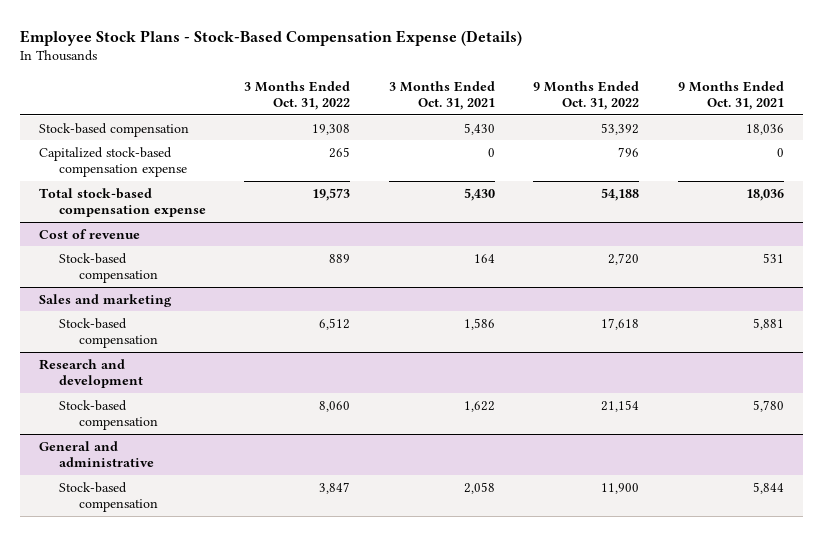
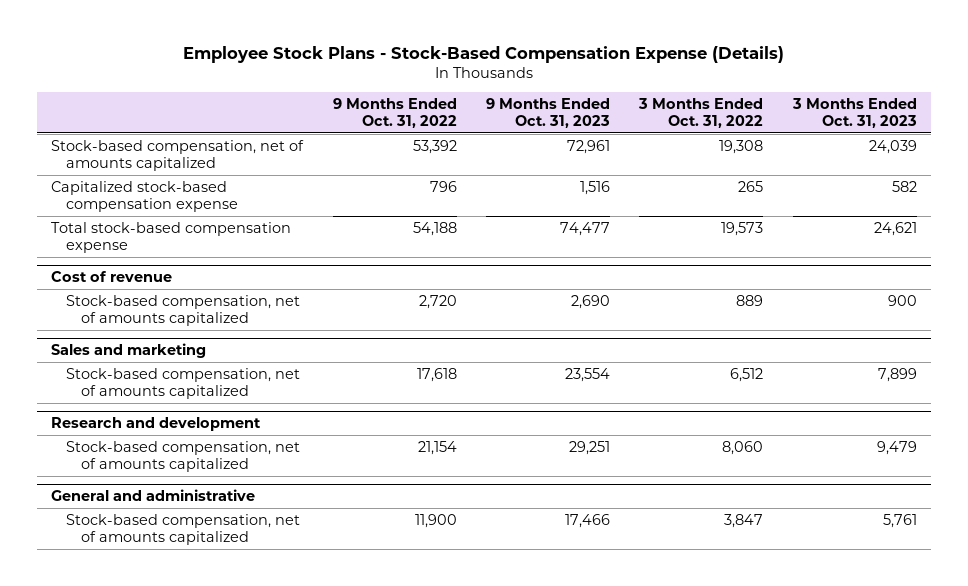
[388,80,495,111] 3 Months Ended Oct. 31, 2021 -> none
[677,80,784,111] 9 Months Ended Oct. 31, 2021 -> none
none -> [485,98,610,129] 9 Months Ended Oct. 31, 2023
none -> [791,98,917,129] 3 Months Ended Oct. 31, 2023
[39,122,190,137] Stock-based compensation -> [51,139,305,171] Stock-based compensation, net of amounts capitalized
[59,252,158,283] Stock-based compensation -> [66,294,301,326] Stock-based compensation, net of amounts capitalized
[59,317,158,348] Stock-based compensation -> [66,367,301,399] Stock-based compensation, net of amounts capitalized
[59,399,158,430] Stock-based compensation -> [66,440,301,472] Stock-based compensation, net of amounts capitalized
[59,481,158,512] Stock-based compensation -> [66,513,301,545] Stock-based compensation, net of amounts capitalized

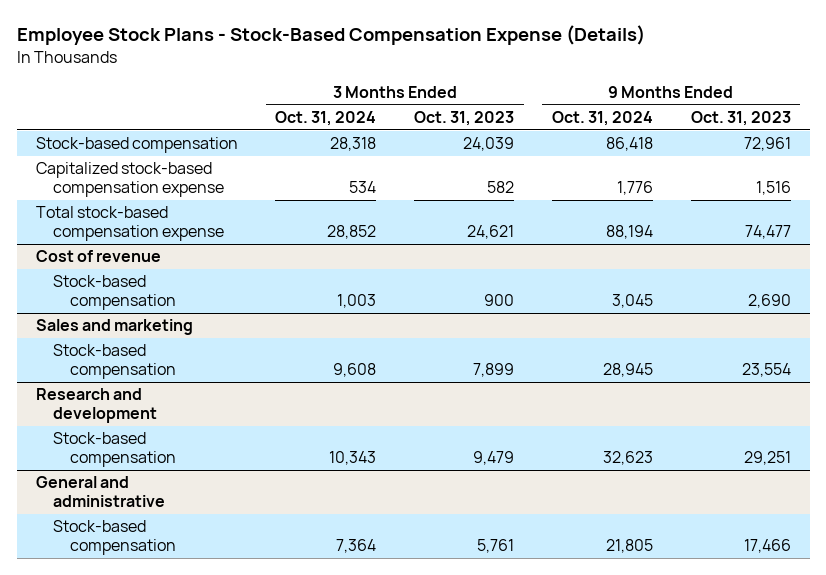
[332,98,457,129] 9 Months Ended Oct. 31, 2022 -> none
[638,98,764,129] 3 Months Ended Oct. 31, 2022 -> none
none -> [275,110,377,126] Oct. 31, 2024
none -> [551,110,653,126] Oct. 31, 2024
[51,139,305,171] Stock-based compensation, net of amounts capitalized -> [35,137,238,154] Stock-based compensation
[66,294,301,326] Stock-based compensation, net of amounts capitalized -> [52,275,176,311] Stock-based compensation
[66,367,301,399] Stock-based compensation, net of amounts capitalized -> [52,344,176,380] Stock-based compensation
[66,440,301,472] Stock-based compensation, net of amounts capitalized -> [52,432,176,468] Stock-based compensation
[66,513,301,545] Stock-based compensation, net of amounts capitalized -> [52,520,176,556] Stock-based compensation

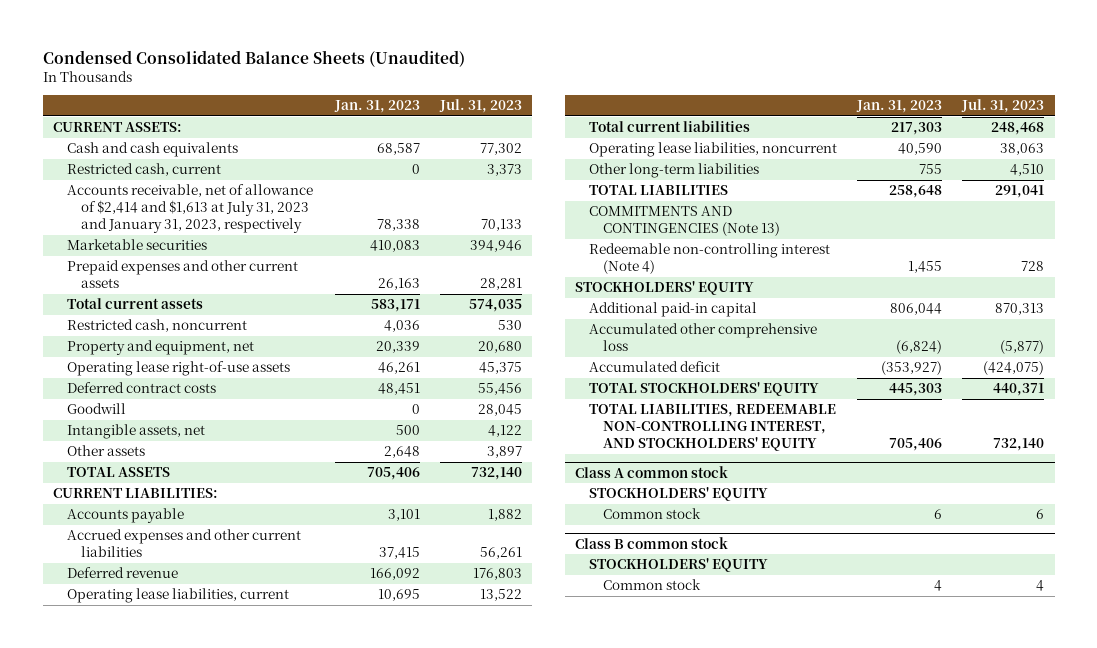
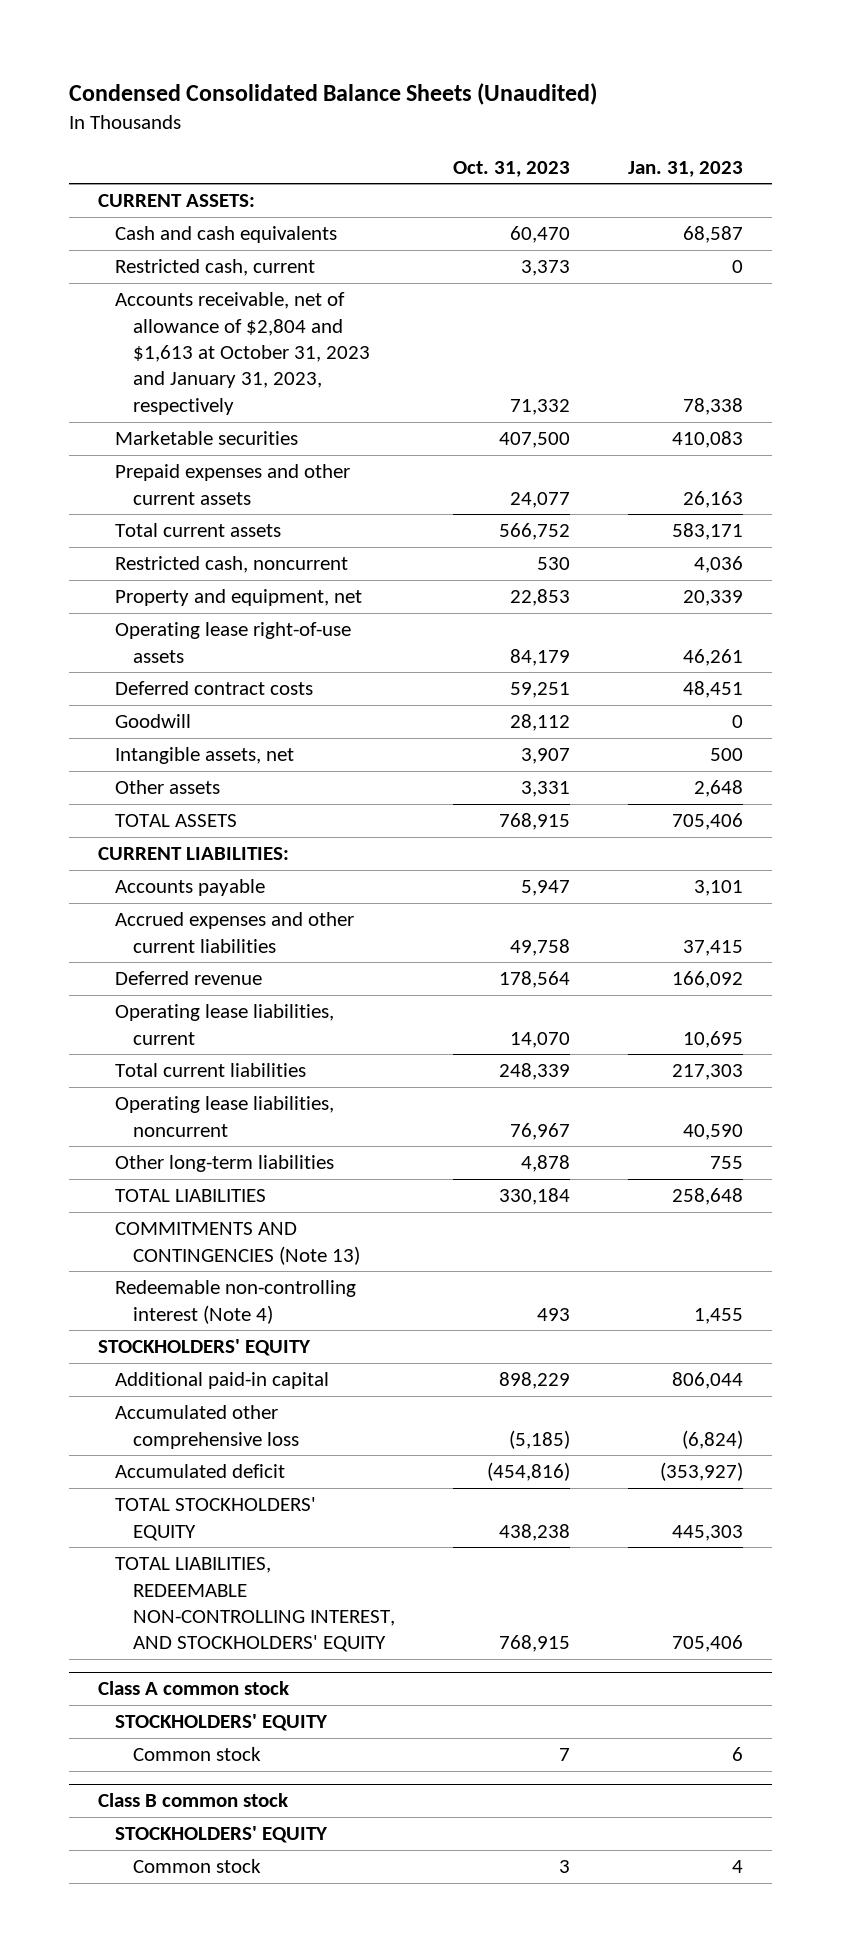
[438,99,522,114] Jul. 31, 2023 -> none
none -> [452,160,570,177] Oct. 31, 2023
[66,184,313,234] Accounts receivable, net of allowance of $2,414 and $1,613 at July 31, 2023 and January 31, 2023, respectively -> [115,292,370,415] Accounts receivable, net of allowance of $2,804 and $1,613 at October 31, 2023 and January 31, 2023, respectively

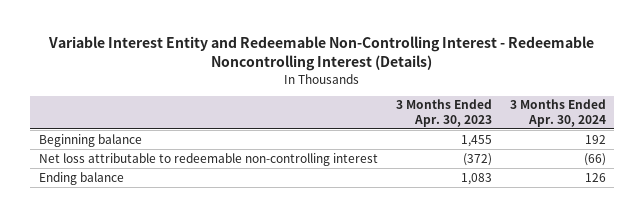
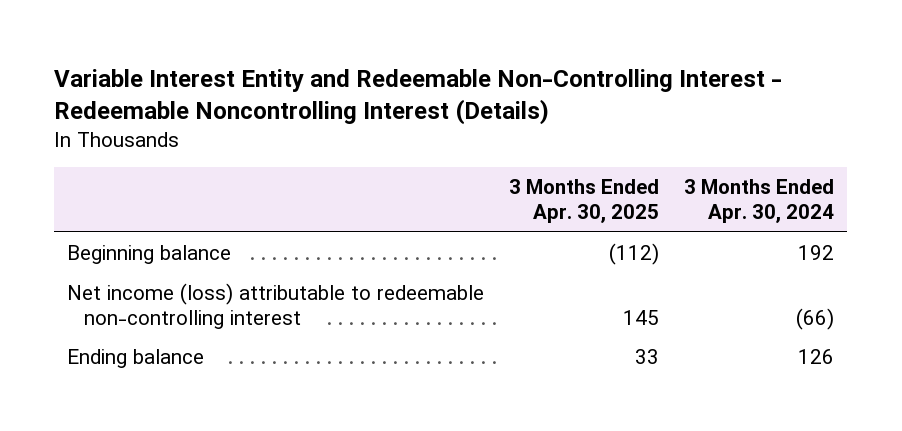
[395,99,492,127] 3 Months Ended Apr. 30, 2023 -> none
none -> [509,179,660,224] 3 Months Ended Apr. 30, 2025
[38,152,378,166] Net loss attributable to redeemable non-controlling interest -> [67,283,485,329] Net income (loss) attributable to redeemable non-controlling interest

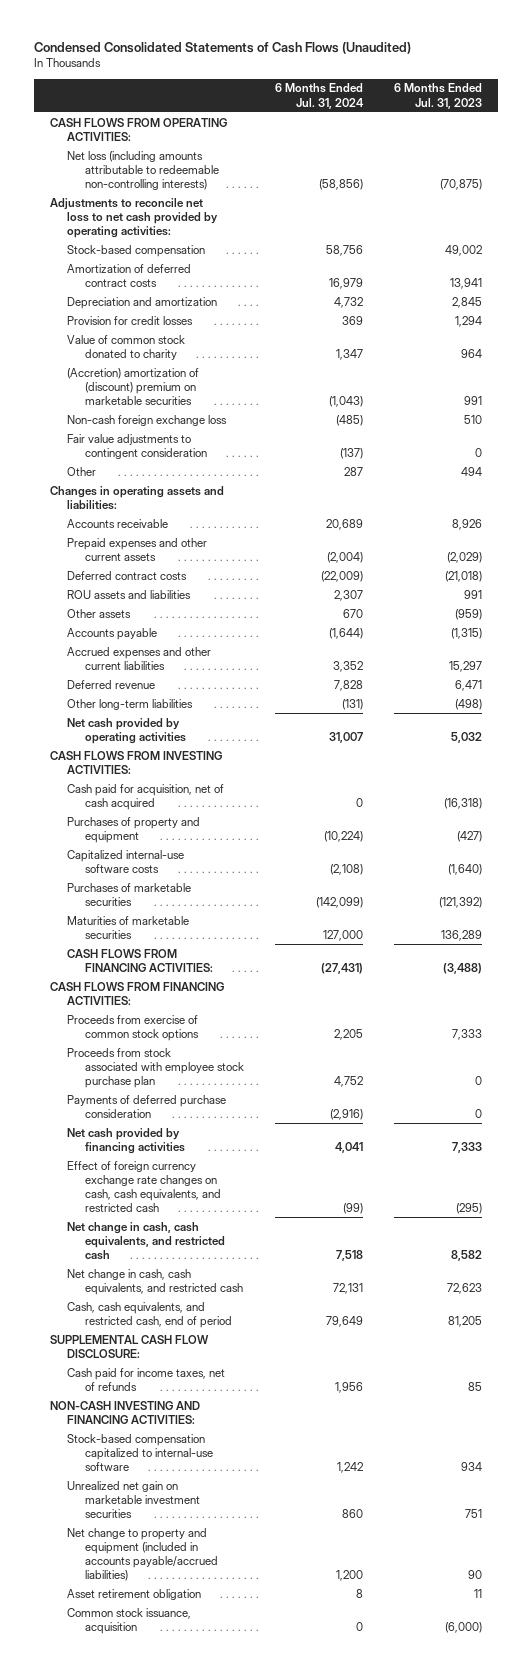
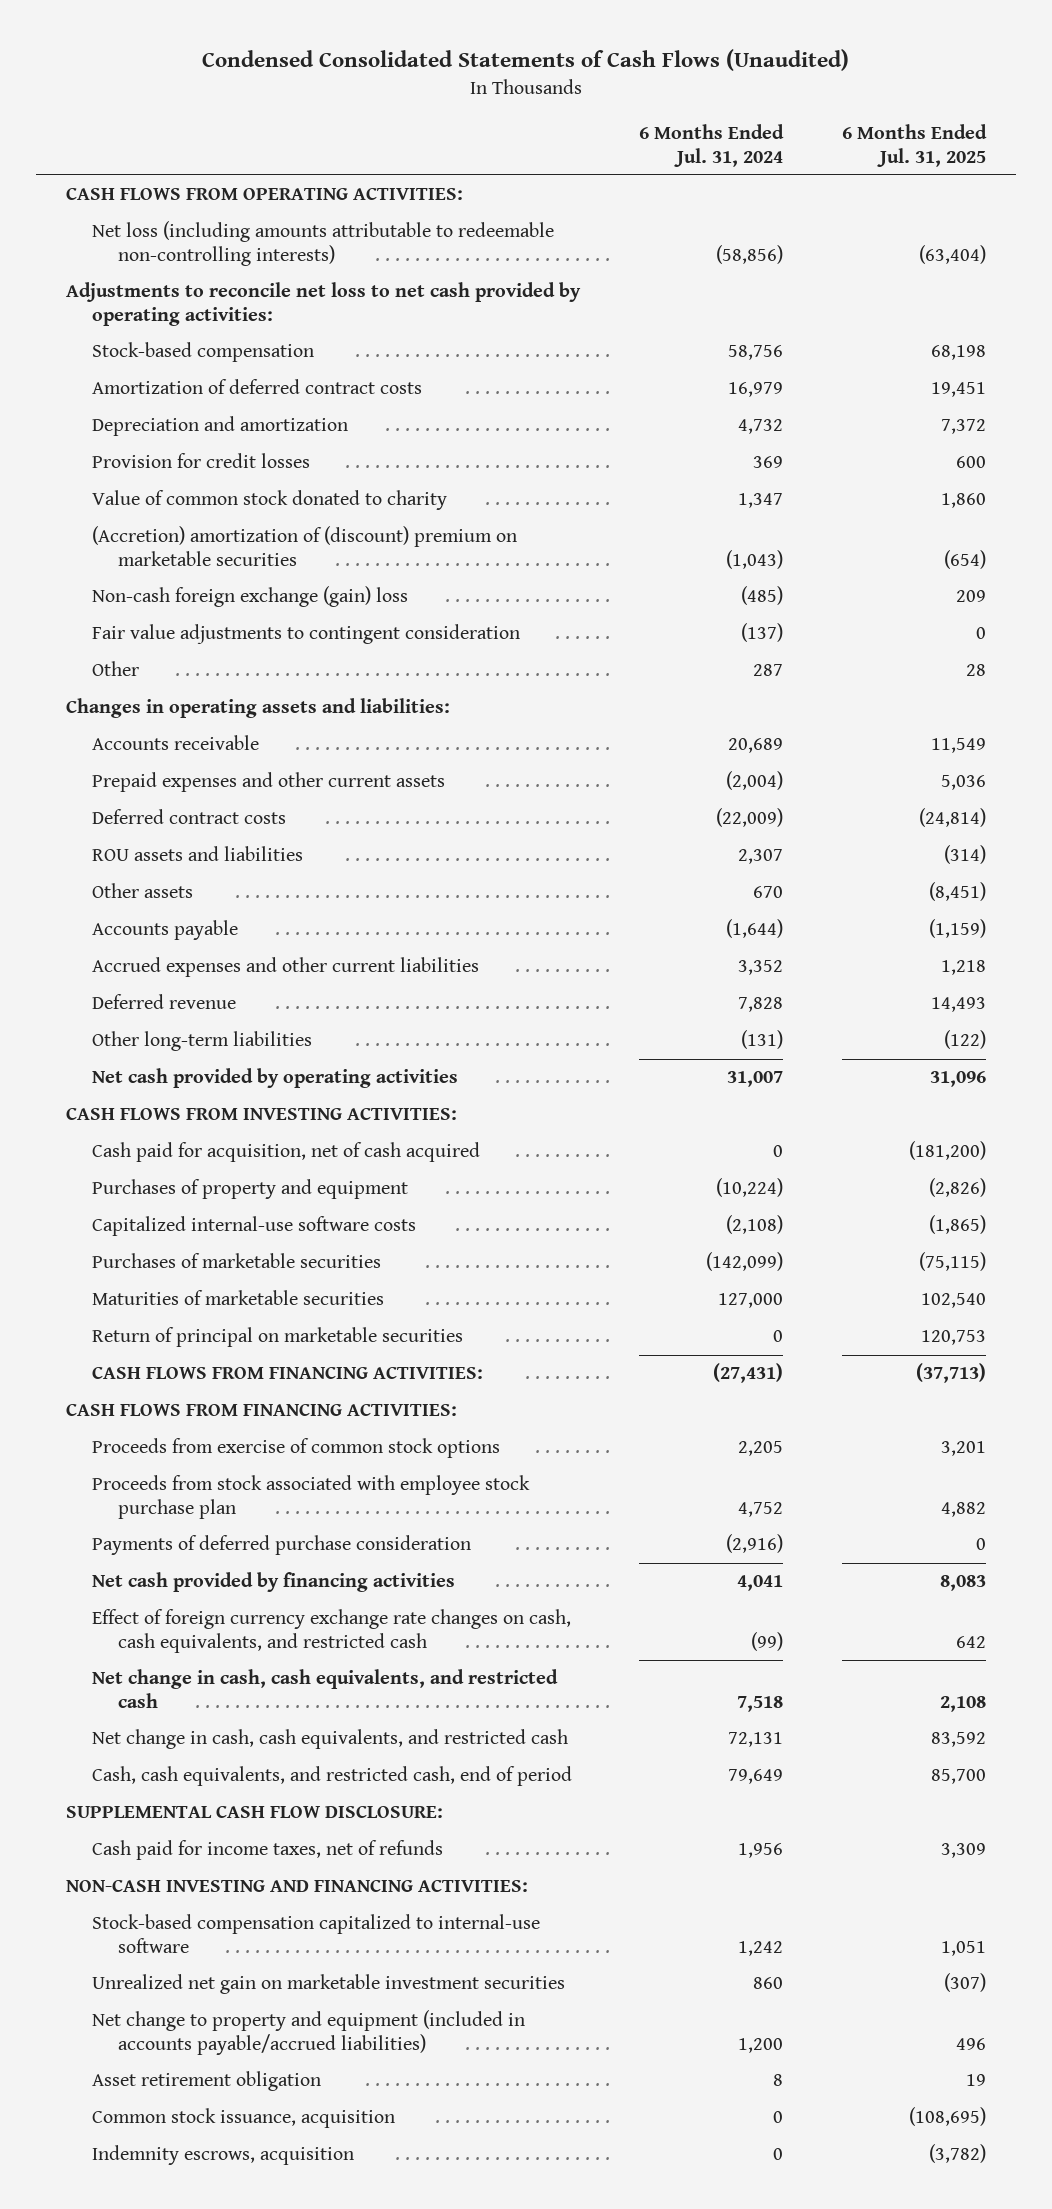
[394,83,483,109] 6 Months Ended Jul. 31, 2023 -> none
none -> [842,123,988,167] 6 Months Ended Jul. 31, 2025
[67,414,228,426] Non-cash foreign exchange loss -> [91,586,408,608] Non-cash foreign exchange (gain) loss
none -> [91,1327,463,1348] Return of principal on marketable securities
none -> [91,2145,354,2166] Indemnity escrows, acquisition

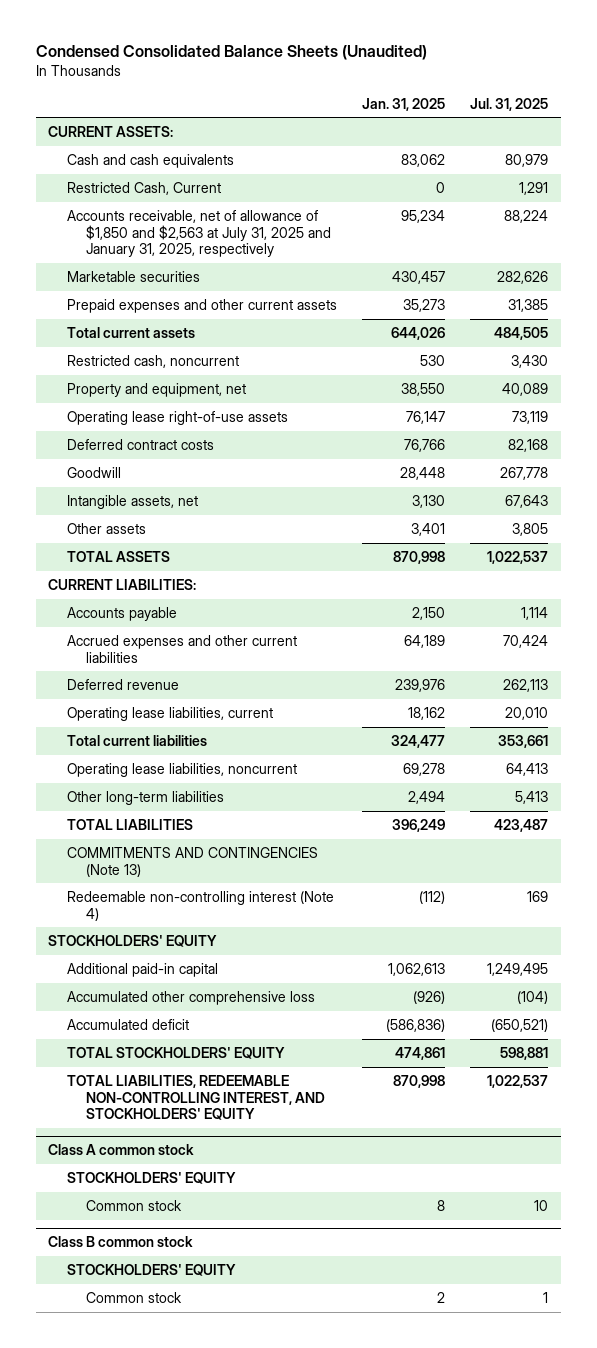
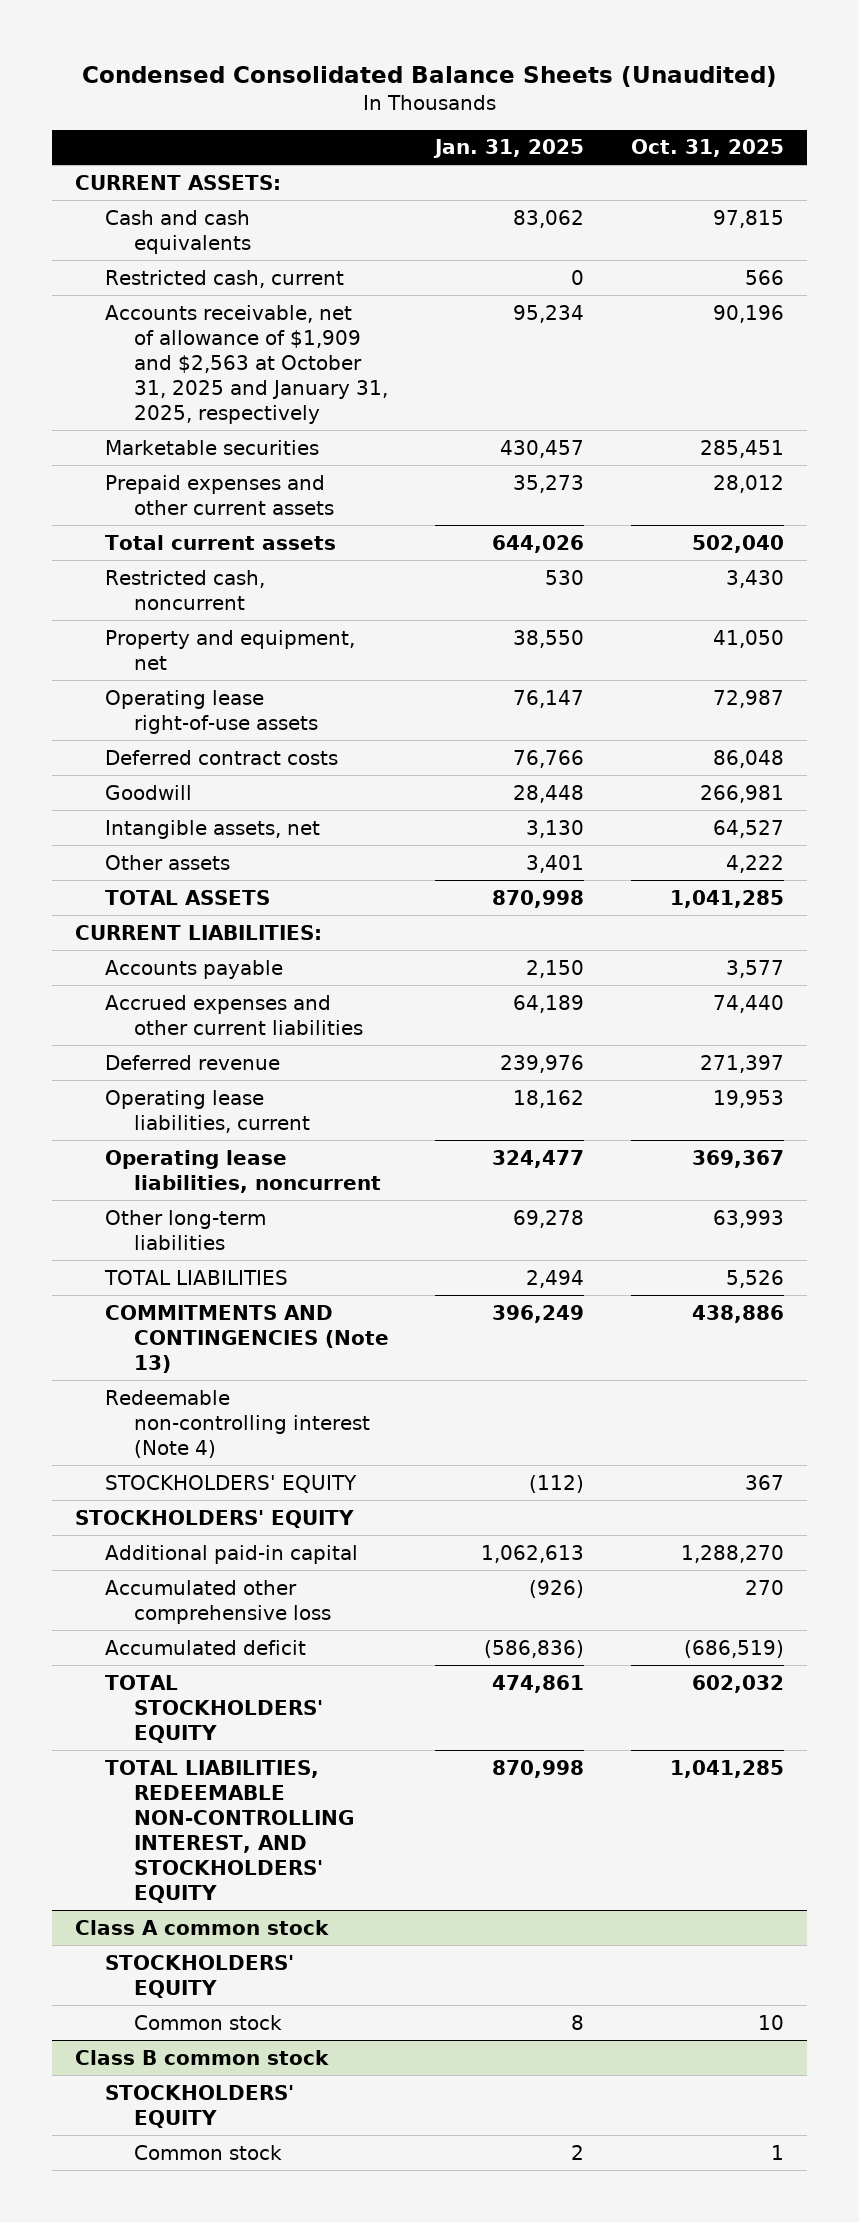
[470,97,549,111] Jul. 31, 2025 -> none
none -> [630,139,784,158] Oct. 31, 2025
[67,181,222,195] Restricted Cash, Current -> [104,269,344,288] Restricted cash, current
[67,209,331,258] Accounts receivable, net of allowance of $1,850 and $2,563 at July 31, 2025 and January 31, 2025, respectively -> [104,304,388,424] Accounts receivable, net of allowance of $1,909 and $2,563 at October 31, 2025 and January 31, 2025, respectively
[67,734,208,746] Total current liabilities -> [104,1149,381,1193] Operating lease liabilities, noncurrent
[67,762,298,777] Operating lease liabilities, noncurrent -> [104,1209,266,1250] Other long-term liabilities
[67,790,225,805] Other long-term liabilities -> [103,1269,288,1285] TOTAL LIABILITIES
[67,818,194,830] TOTAL LIABILITIES -> [104,1304,389,1373] COMMITMENTS AND CONTINGENCIES (Note 13)
[67,846,319,877] COMMITMENTS AND CONTINGENCIES (Note 13) -> [104,1389,370,1458] Redeemable non-controlling interest (Note 4)
[67,890,335,921] Redeemable non-controlling interest (Note 4) -> [104,1474,357,1493] STOCKHOLDERS' EQUITY

